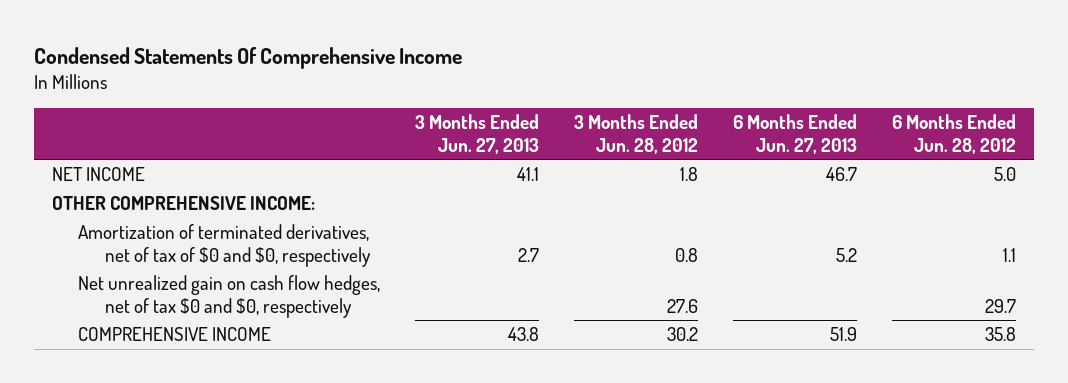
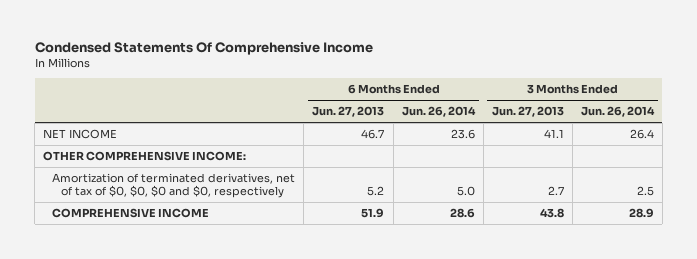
[574,114,699,154] 3 Months Ended Jun. 28, 2012 -> none
[892,114,1017,154] 6 Months Ended Jun. 28, 2012 -> none
none -> [401,106,476,118] Jun. 26, 2014
none -> [580,106,655,118] Jun. 26, 2014
[78,275,381,318] Net unrealized gain on cash flow hedges, net of tax $0 and $0, respectively -> none
[78,224,371,267] Amortization of terminated derivatives, net of tax of $0 and $0, respectively -> [52,172,296,199] Amortization of terminated derivatives, net of tax of $0, $0, $0 and $0, respectively

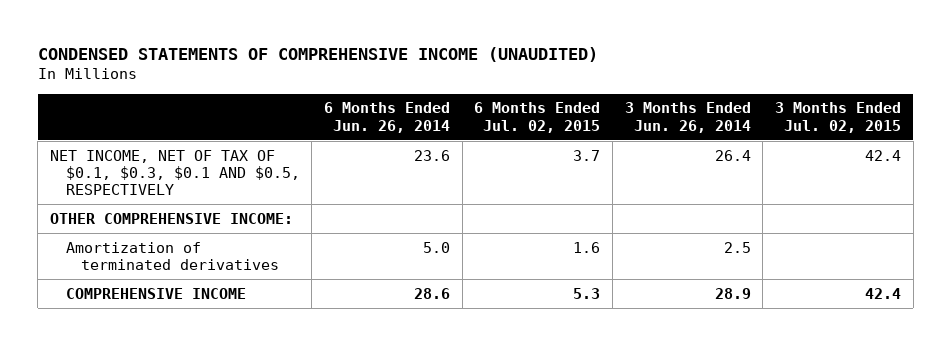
[34,42,373,56] Condensed Statements Of Comprehensive Income -> [37,47,598,63] CONDENSED STATEMENTS OF COMPREHENSIVE INCOME (UNAUDITED)
[312,106,385,118] Jun. 27, 2013 -> none
[491,106,564,118] Jun. 27, 2013 -> none
none -> [474,102,601,133] 6 Months Ended Jul. 02, 2015
none -> [775,102,902,133] 3 Months Ended Jul. 02, 2015
[43,128,118,139] NET INCOME -> [50,149,300,196] NET INCOME, NET OF TAX OF $0.1, $0.3, $0.1 AND $0.5, RESPECTIVELY
[52,172,296,199] Amortization of terminated derivatives, net of tax of $0, $0, $0 and $0, respectively -> [65,241,279,270] Amortization of terminated derivatives

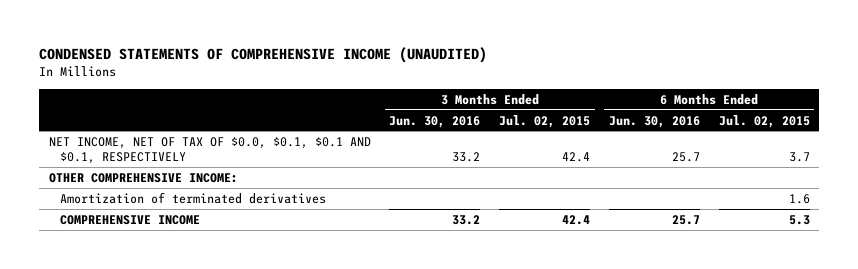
[323,102,450,133] 6 Months Ended Jun. 26, 2014 -> none
[624,102,751,133] 3 Months Ended Jun. 26, 2014 -> none
none -> [389,115,481,128] Jun. 30, 2016
none -> [608,115,700,128] Jun. 30, 2016
[50,149,300,196] NET INCOME, NET OF TAX OF $0.1, $0.3, $0.1 AND $0.5, RESPECTIVELY -> [48,136,371,164] NET INCOME, NET OF TAX OF $0.0, $0.1, $0.1 AND $0.1, RESPECTIVELY

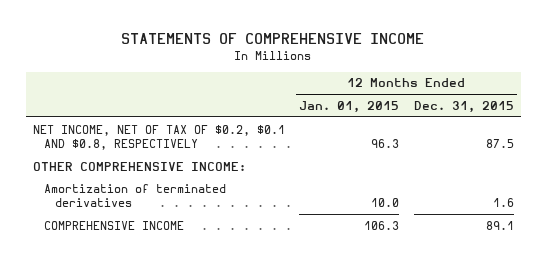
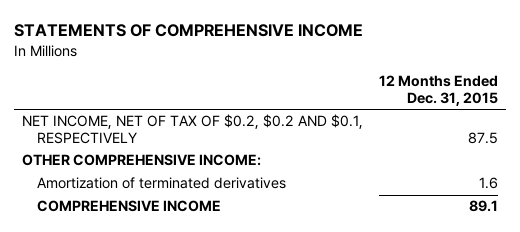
[299,100,400,113] Jan. 01, 2015 -> none
[33,124,286,150] NET INCOME, NET OF TAX OF $0.2, $0.1 AND $0.8, RESPECTIVELY -> [22,114,364,145] NET INCOME, NET OF TAX OF $0.2, $0.2 AND $0.1, RESPECTIVELY

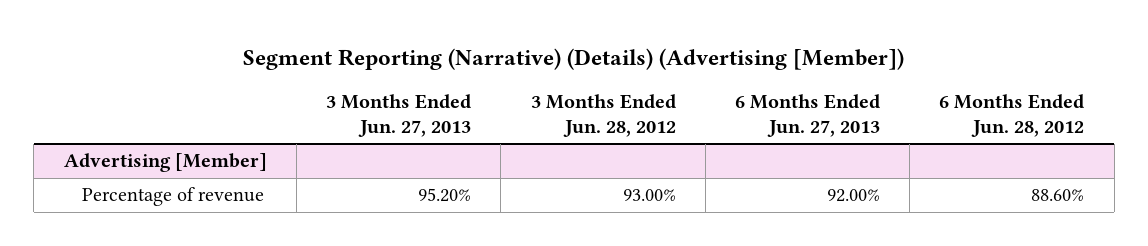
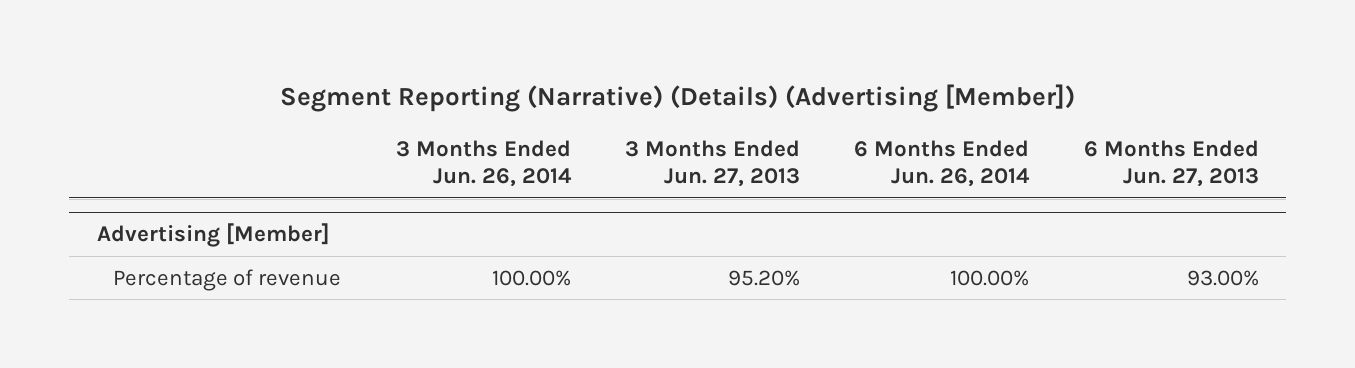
[530,94,676,137] 3 Months Ended Jun. 28, 2012 -> none
[939,94,1085,137] 6 Months Ended Jun. 28, 2012 -> none
none -> [395,140,572,188] 3 Months Ended Jun. 26, 2014
none -> [854,140,1031,188] 6 Months Ended Jun. 26, 2014
[826,189,880,203] 92.00% -> [1186,269,1259,286] 93.00%

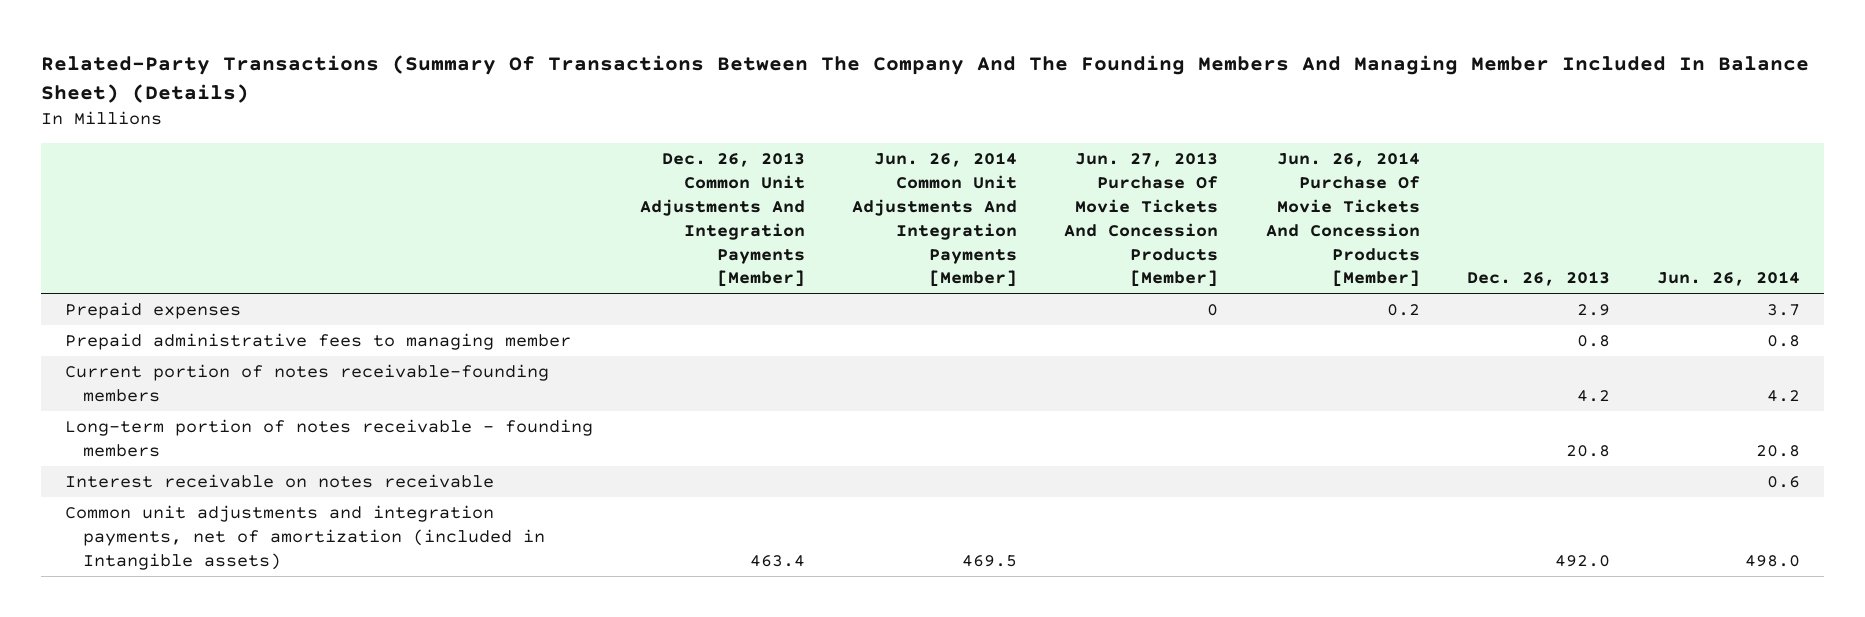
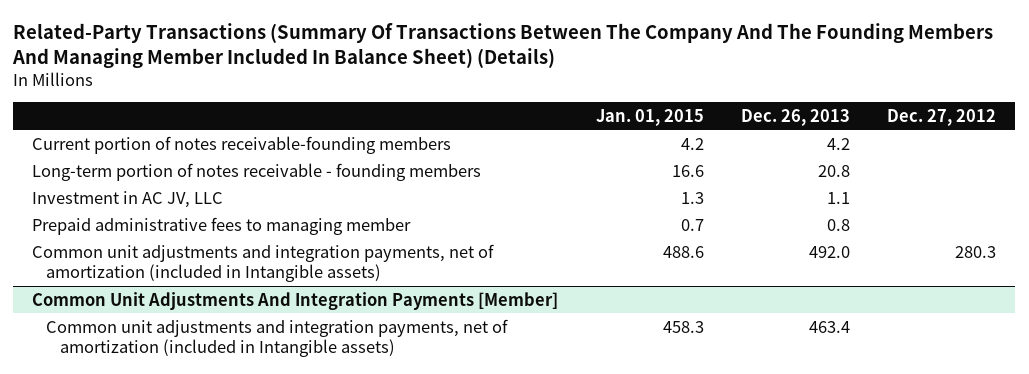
[639,152,805,288] Dec. 26, 2013 Common Unit Adjustments And Integration Payments [Member] -> none
[852,152,1018,288] Jun. 26, 2014 Common Unit Adjustments And Integration Payments [Member] -> none
[1064,152,1219,288] Jun. 27, 2013 Purchase Of Movie Tickets And Concession Products [Member] -> none
[1265,152,1420,288] Jun. 26, 2014 Purchase Of Movie Tickets And Concession Products [Member] -> none
[1657,271,1801,287] Jun. 26, 2014 -> none
none -> [595,108,704,126] Jan. 01, 2015
none -> [887,108,997,126] Dec. 27, 2012
[64,301,241,319] Prepaid expenses -> none
[64,473,494,488] Interest receivable on notes receivable -> none
none -> [32,190,224,208] Investment in AC JV, LLC
[64,332,571,350] Prepaid administrative fees to managing member -> [32,216,412,235] Prepaid administrative fees to managing member
none -> [32,291,559,310] Common Unit Adjustments And Integration Payments [Member]
none -> [45,318,508,358] Common unit adjustments and integration payments, net of amortization (included in Intangible assets)

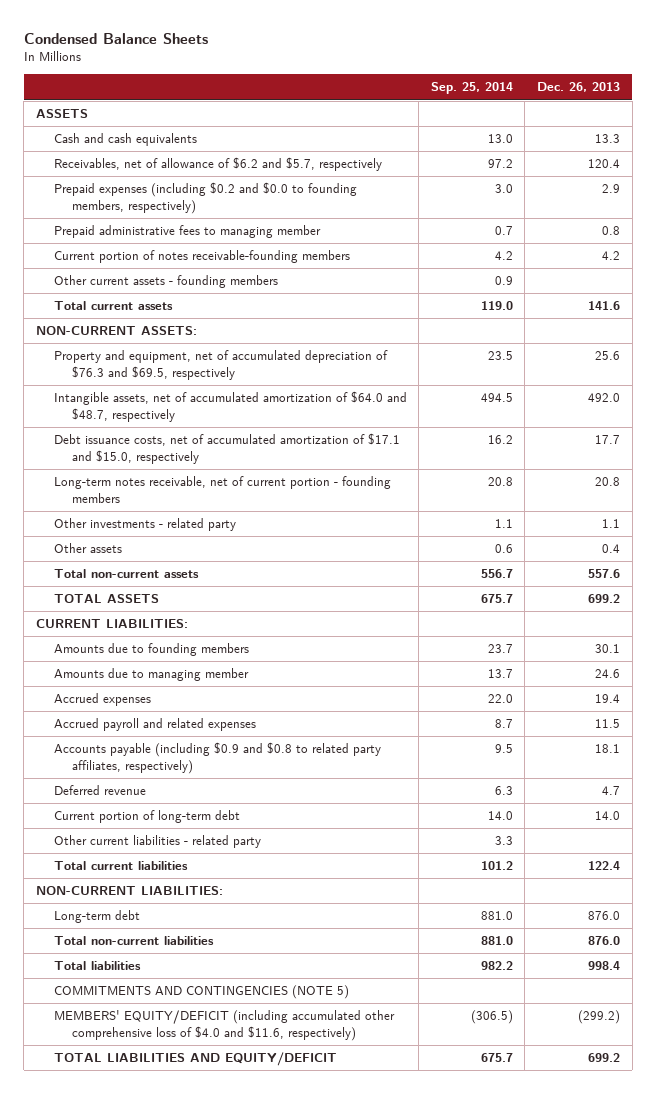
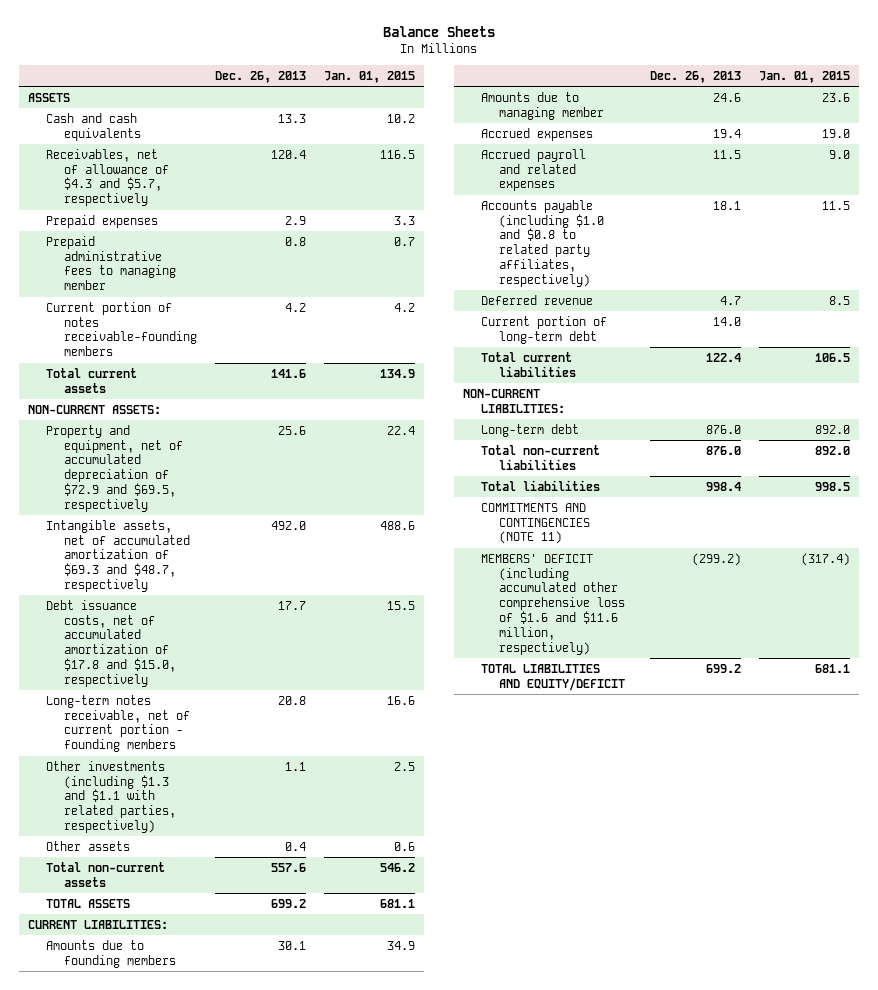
[23,32,208,44] Condensed Balance Sheets -> [383,26,496,38] Balance Sheets
[430,82,513,95] Sep. 25, 2014 -> none
none -> [324,70,416,83] Jan. 01, 2015
[53,157,382,172] Receivables, net of allowance of $6.2 and $5.7, respectively -> [45,148,169,207] Receivables, net of allowance of $4.3 and $5.7, respectively
[53,182,357,214] Prepaid expenses (including $0.2 and $0.0 to founding members, respectively) -> [45,214,158,228] Prepaid expenses
[53,275,278,289] Other current assets - founding members -> none
[53,350,388,380] Property and equipment, net of accumulated depreciation of $76.3 and $69.5, respectively -> [45,424,183,512] Property and equipment, net of accumulated depreciation of $72.9 and $69.5, respectively
[53,391,407,422] Intangible assets, net of accumulated amortization of $64.0 and $48.7, respectively -> [45,519,190,592] Intangible assets, net of accumulated amortization of $69.3 and $48.7, respectively
[53,433,400,464] Debt issuance costs, net of accumulated amortization of $17.1 and $15.0, respectively -> [45,599,176,687] Debt issuance costs, net of accumulated amortization of $17.8 and $15.0, respectively
[53,518,236,532] Other investments - related party -> [45,760,176,833] Other investments (including $1.3 and $1.1 with related parties, respectively)
[53,742,381,774] Accounts payable (including $0.9 and $0.8 to related party affiliates, respectively) -> [481,199,605,287] Accounts payable (including $1.0 and $0.8 to related party affiliates, respectively)
[53,835,261,849] Other current liabilities - related party -> none
[53,985,349,1000] COMMITMENTS AND CONTINGENCIES (NOTE 5) -> [481,502,591,545] COMMITMENTS AND CONTINGENCIES (NOTE 11)
[53,1010,395,1041] MEMBERS' EQUITY/DEFICIT (including accumulated other comprehensive loss of $4.0 and $11.6, respectively) -> [481,553,626,655] MEMBERS' DEFICIT (including accumulated other comprehensive loss of $1.6 and $11.6 million, respectively)

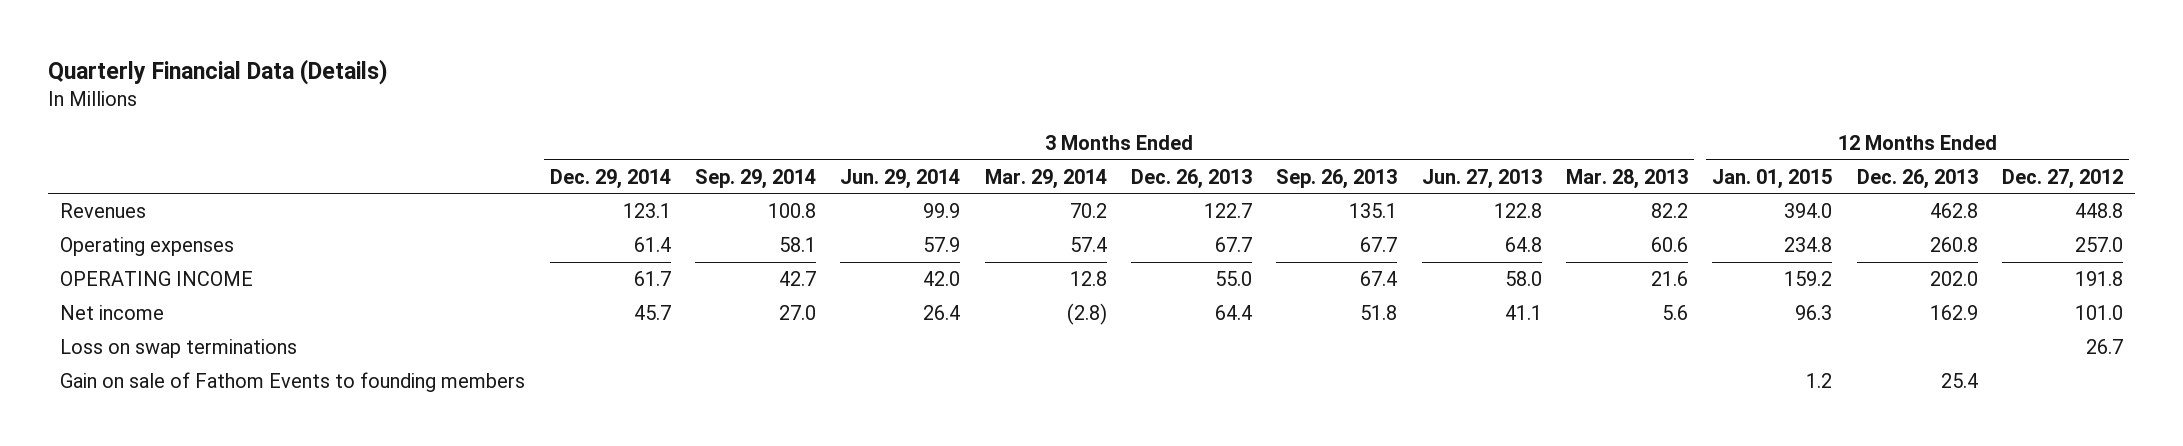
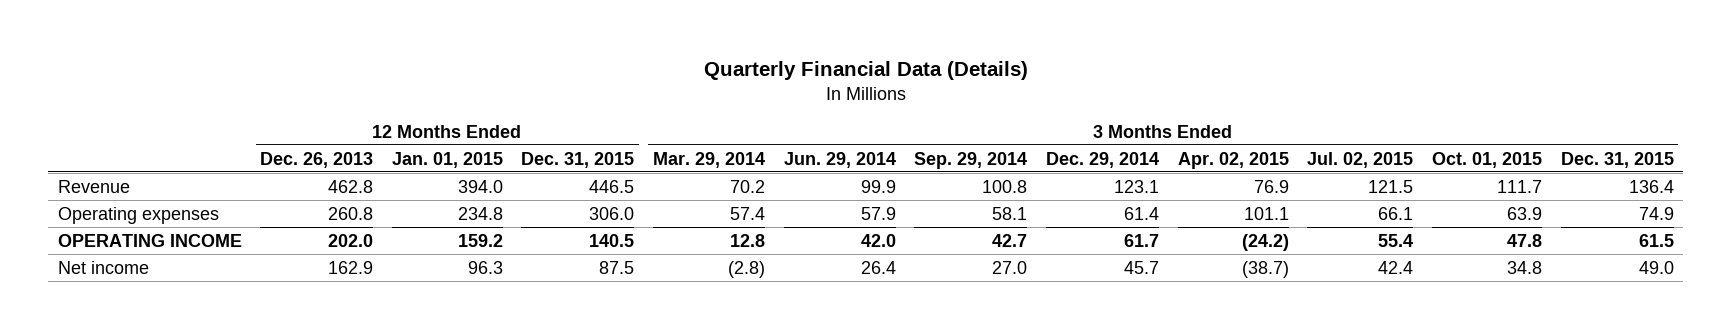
[1131,168,1253,189] Dec. 26, 2013 -> none
[1276,168,1398,189] Sep. 26, 2013 -> none
[1421,168,1542,189] Jun. 27, 2013 -> none
[1566,168,1689,189] Mar. 28, 2013 -> none
[2002,168,2124,189] Dec. 27, 2012 -> none
none -> [521,151,635,168] Dec. 31, 2015
none -> [1177,151,1289,169] Apr. 02, 2015
none -> [1307,151,1414,168] Jul. 02, 2015
none -> [1431,151,1542,168] Oct. 01, 2015
none -> [1560,151,1674,168] Dec. 31, 2015
[60,202,147,218] Revenues -> [57,179,130,193] Revenue
[60,338,298,358] Loss on swap terminations -> none
[60,371,526,392] Gain on sale of Fathom Events to founding members -> none

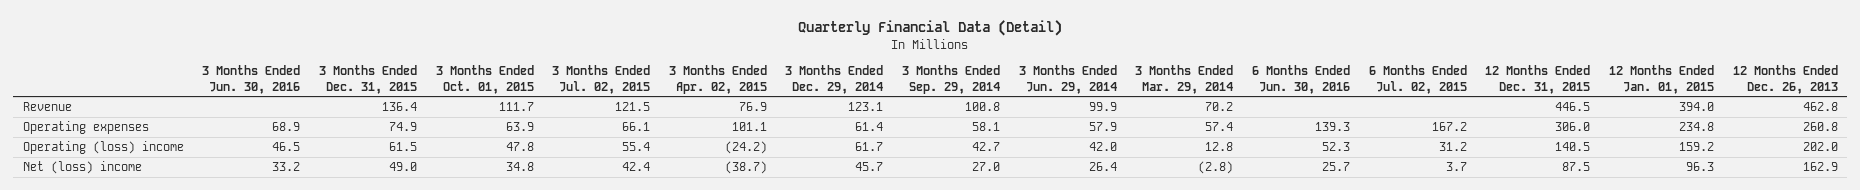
[703,60,1028,80] Quarterly Financial Data (Details) -> [798,20,1063,37] Quarterly Financial Data (Detail)
none -> [202,65,301,94] 3 Months Ended Jun. 30, 2016
none -> [1252,65,1351,94] 6 Months Ended Jun. 30, 2016
none -> [1368,65,1467,94] 6 Months Ended Jul. 02, 2015
[57,233,242,247] OPERATING INCOME -> [22,141,184,155] Operating (loss) income
[57,260,149,274] Net income -> [22,161,142,175] Net (loss) income

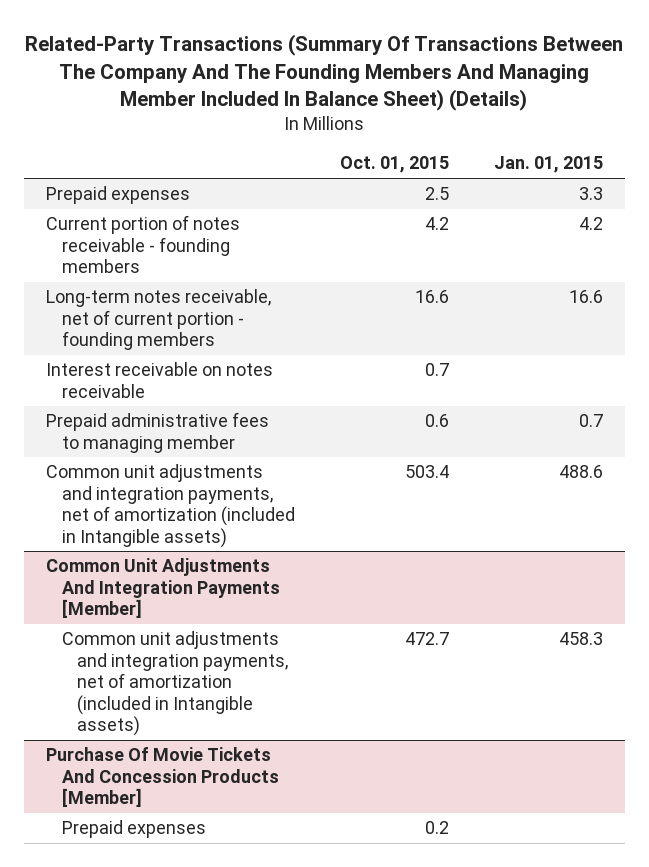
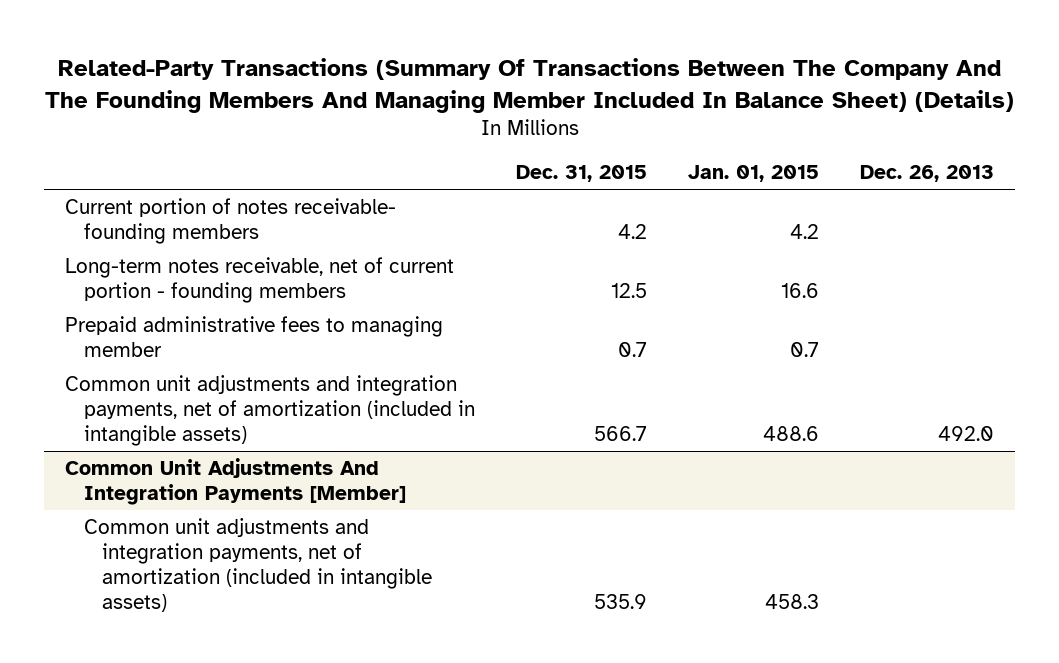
[339,156,449,174] Oct. 01, 2015 -> none
none -> [515,165,647,183] Dec. 31, 2015
none -> [860,165,995,183] Dec. 26, 2013
[46,186,191,205] Prepaid expenses -> none
[46,215,241,274] Current portion of notes receivable - founding members -> [64,197,396,244] Current portion of notes receivable- founding members
[46,362,274,398] Interest receivable on notes receivable -> none
[46,464,295,548] Common unit adjustments and integration payments, net of amortization (included in Intangible assets) -> [64,374,475,446] Common unit adjustments and integration payments, net of amortization (included in intangible assets)
[46,747,279,808] Purchase Of Movie Tickets And Concession Products [Member] -> none
[61,820,206,839] Prepaid expenses -> none
[61,631,288,737] Common unit adjustments and integration payments, net of amortization (included in Intangible assets) -> [83,517,433,613] Common unit adjustments and integration payments, net of amortization (included in intangible assets)

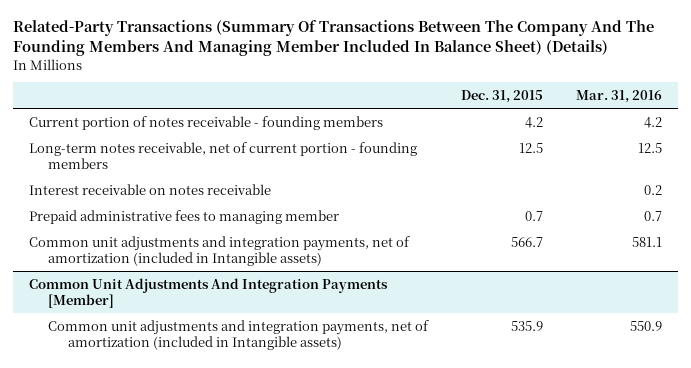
[688,165,820,183] Jan. 01, 2015 -> none
[860,165,995,183] Dec. 26, 2013 -> none
none -> [576,89,663,103] Mar. 31, 2016
[64,197,396,244] Current portion of notes receivable- founding members -> [28,115,383,130] Current portion of notes receivable - founding members
none -> [28,183,271,195] Interest receivable on notes receivable
[64,374,475,446] Common unit adjustments and integration payments, net of amortization (included in intangible assets) -> [28,235,410,266] Common unit adjustments and integration payments, net of amortization (included in Intangible assets)
[83,517,433,613] Common unit adjustments and integration payments, net of amortization (included in intangible assets) -> [48,319,430,350] Common unit adjustments and integration payments, net of amortization (included in Intangible assets)

